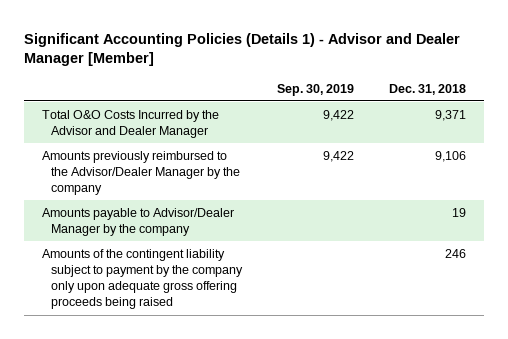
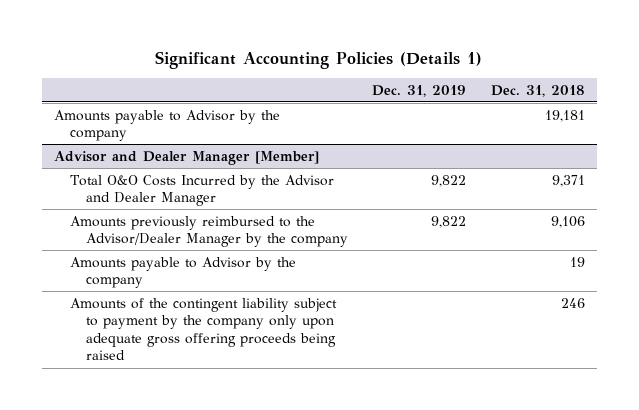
[24,32,461,67] Significant Accounting Policies (Details 1) - Advisor and Dealer Manager [Member] -> [155,50,483,69] Significant Accounting Policies (Details 1)
[276,83,354,96] Sep. 30, 2019 -> none
none -> [372,84,467,97] Dec. 31, 2019
none -> [53,109,280,142] Amounts payable to Advisor by the company
none -> [53,150,319,165] Advisor and Dealer Manager [Member]
[41,207,234,237] Amounts payable to Advisor/Dealer Manager by the company -> [69,256,296,289] Amounts payable to Advisor by the company

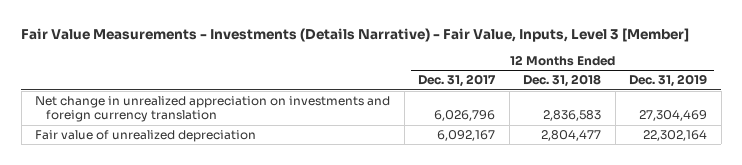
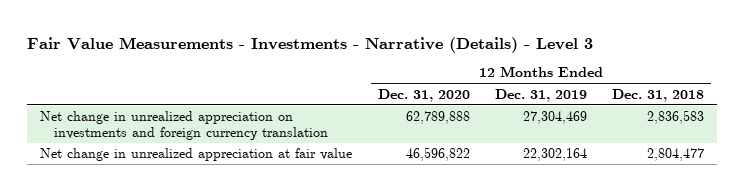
[21,28,690,43] Fair Value Measurements - Investments (Details Narrative) - Fair Value, Inputs, Level 3 [Member] -> [27,36,594,53] Fair Value Measurements - Investments - Narrative (Details) - Level 3
[418,74,497,88] Dec. 31, 2017 -> none
none -> [377,88,470,102] Dec. 31, 2020
[35,130,257,143] Fair value of unrealized depreciation -> [40,148,353,162] Net change in unrealized appreciation at fair value

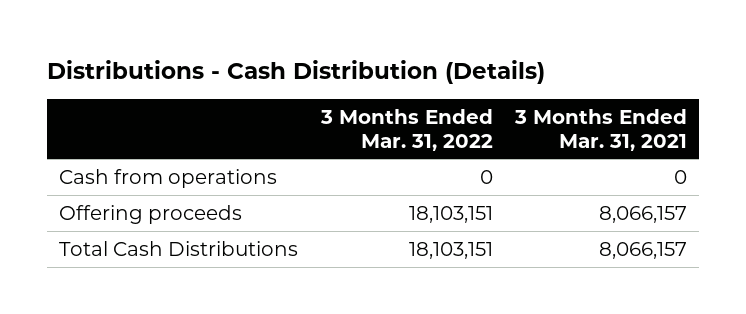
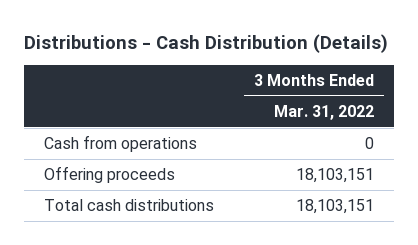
[514,108,688,151] 3 Months Ended Mar. 31, 2021 -> none
[58,240,298,256] Total Cash Distributions -> [43,199,214,212] Total cash distributions

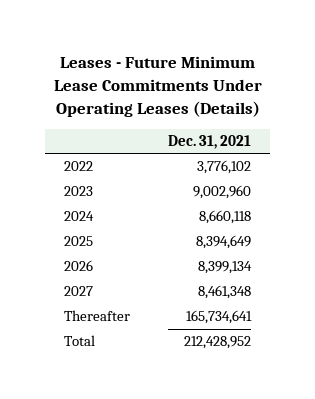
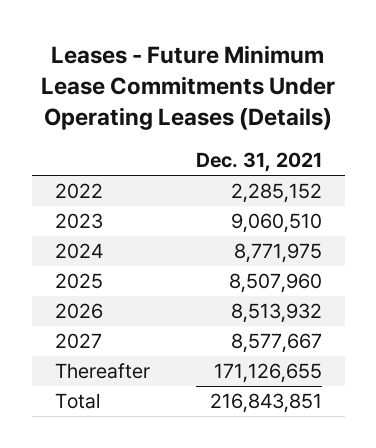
[197,160,252,175] 3,776,102 -> [230,183,322,204] 2,285,152
[193,185,252,200] 9,002,960 -> [230,213,322,234] 9,060,510
[199,210,252,225] 8,660,118 -> [233,243,322,264] 8,771,975
[196,235,252,250] 8,394,649 -> [228,273,322,294] 8,507,960
[198,261,253,275] 8,399,134 -> [230,303,322,324] 8,513,932
[198,285,252,300] 8,461,348 -> [230,333,322,354] 8,577,667
[186,310,253,325] 165,734,641 -> [213,363,322,384] 171,126,655
[184,336,252,350] 212,428,952 -> [209,393,322,414] 216,843,851

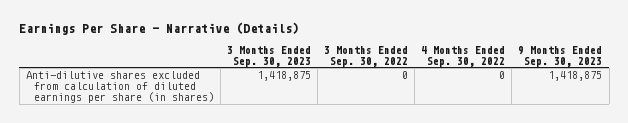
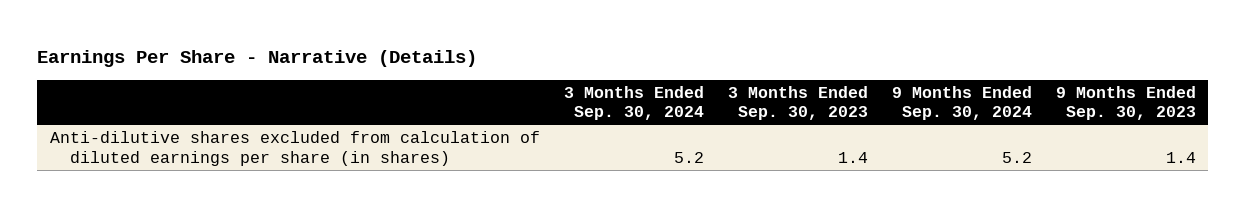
[324,45,409,67] 3 Months Ended Sep. 30, 2022 -> none
[421,45,506,67] 4 Months Ended Sep. 30, 2022 -> none
none -> [563,85,704,121] 3 Months Ended Sep. 30, 2024
none -> [892,85,1033,121] 9 Months Ended Sep. 30, 2024
[256,71,311,82] 1,418,875 -> [837,151,868,163] 1.4
[548,71,603,82] 1,418,875 -> [1166,151,1197,163] 1.4

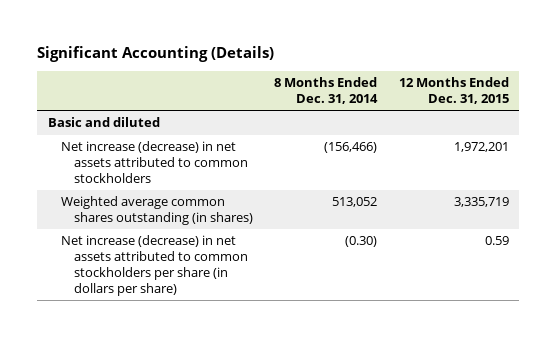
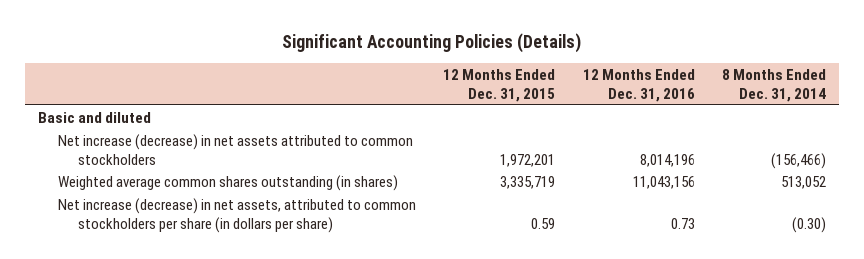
[37,45,275,62] Significant Accounting (Details) -> [282,33,582,54] Significant Accounting Policies (Details)
none -> [582,68,695,102] 12 Months Ended Dec. 31, 2016
[60,235,248,296] Net increase (decrease) in net assets attributed to common stockholders per share (in dollars per share) -> [58,197,417,233] Net increase (decrease) in net assets, attributed to common stockholders per share (in dollars per share)

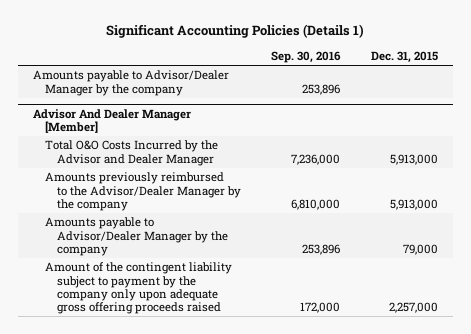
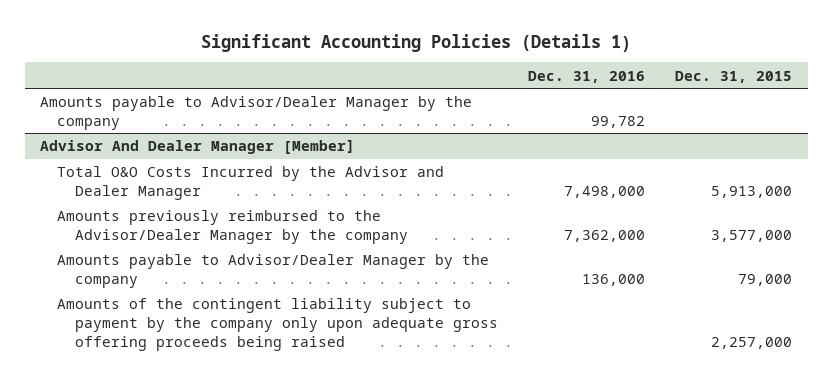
[271,50,342,63] Sep. 30, 2016 -> none
none -> [527,70,645,83] Dec. 31, 2016
[389,198,438,210] 5,913,000 -> [711,229,793,242] 3,577,000
[44,262,232,314] Amount of the contingent liability subject to payment by the company only upon adequate gross offering proceeds raised -> [57,298,498,351] Amounts of the contingent liability subject to payment by the company only upon adequate gross offering proceeds being raised

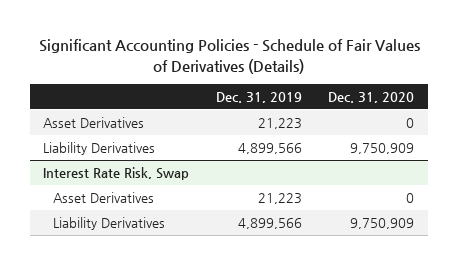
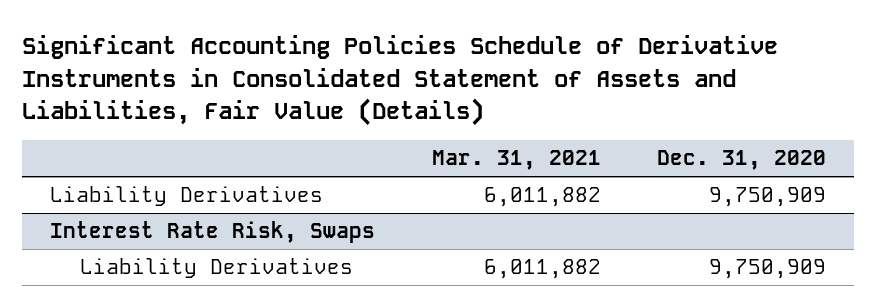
[38,39,420,74] Significant Accounting Policies - Schedule of Fair Values of Derivatives (Details) -> [21,35,778,127] Significant Accounting Policies Schedule of Derivative Instruments in Consolidated Statement of Assets and Liabilities, Fair Value (Details)
[215,92,302,104] Dec. 31, 2019 -> none
none -> [431,150,601,171] Mar. 31, 2021
[43,117,145,129] Asset Derivatives -> none
[52,192,154,204] Asset Derivatives -> none
[43,167,190,181] Interest Rate Risk, Swap -> [50,221,376,244] Interest Rate Risk, Swaps

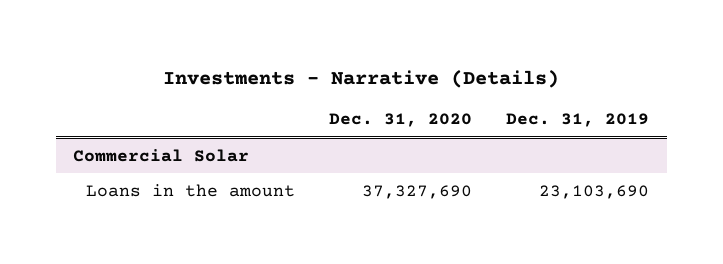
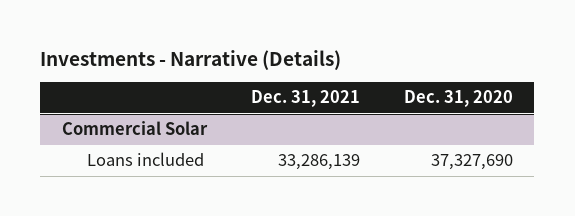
[506,113,650,128] Dec. 31, 2019 -> none
none -> [250,90,360,108] Dec. 31, 2021
[85,183,295,197] Loans in the amount -> [86,152,204,167] Loans included

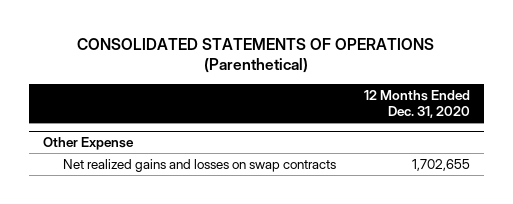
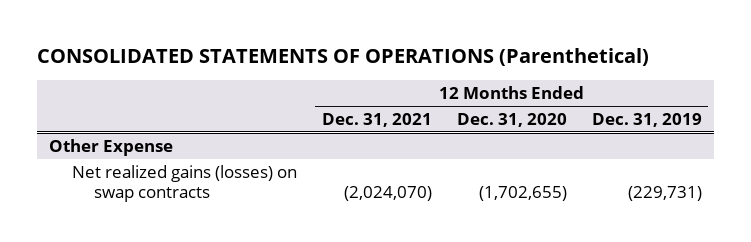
none -> [321,113,432,128] Dec. 31, 2021
none -> [591,113,702,128] Dec. 31, 2019
[63,158,337,172] Net realized gains and losses on swap contracts -> [71,164,297,203] Net realized gains (losses) on swap contracts
[411,158,470,171] 1,702,655 -> [478,186,567,202] (1,702,655)

